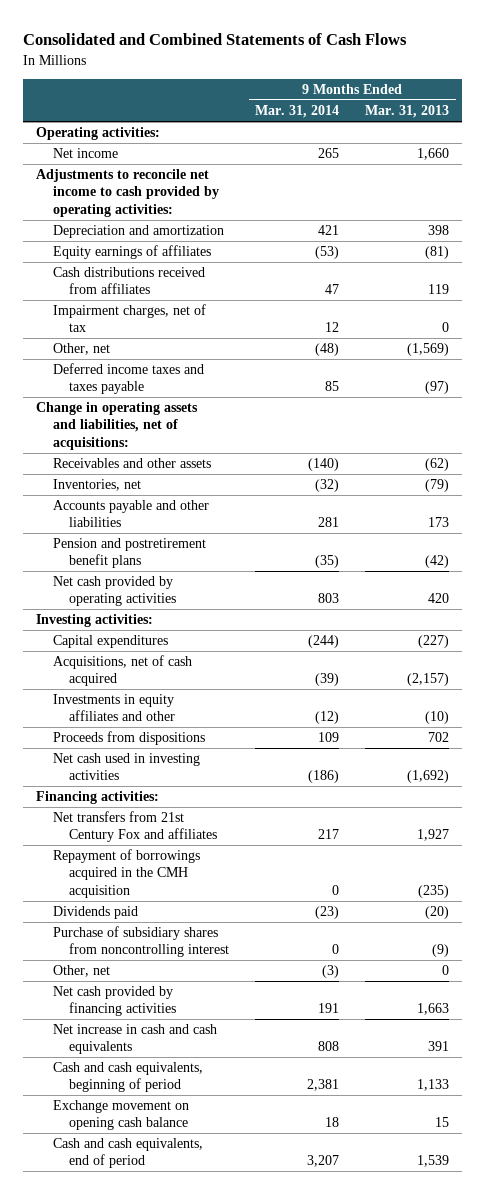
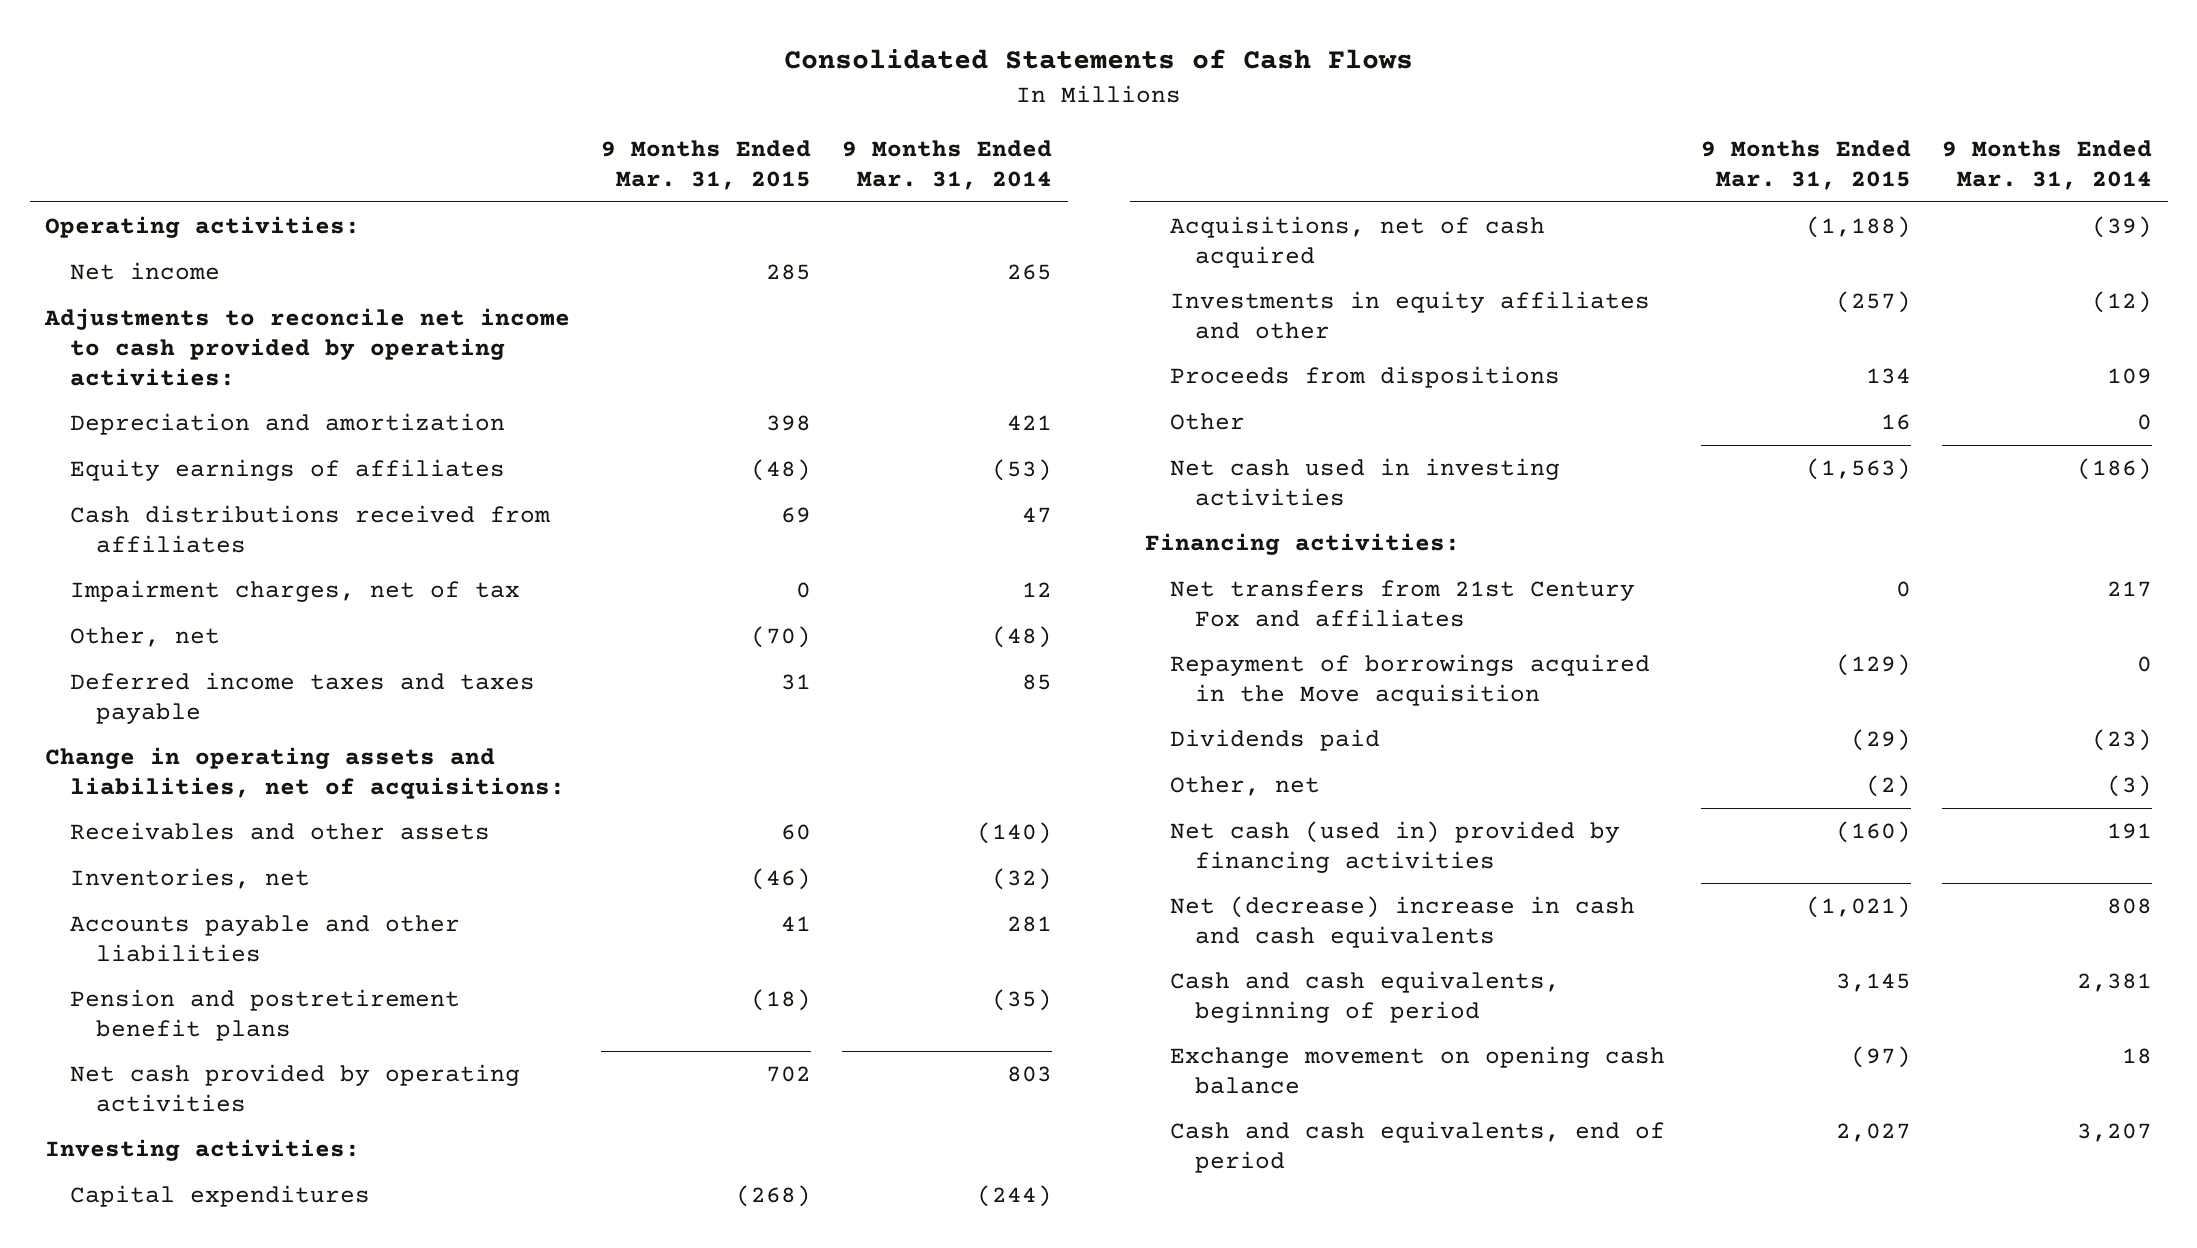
[23,33,408,46] Consolidated and Combined Statements of Cash Flows -> [783,49,1413,70] Consolidated Statements of Cash Flows
[365,105,450,119] Mar. 31, 2013 -> none
none -> [601,140,812,191] 9 Months Ended Mar. 31, 2015
none -> [1170,412,1246,430] Other
[52,849,200,898] Repayment of borrowings acquired in the CMH acquisition -> [1170,653,1651,706] Repayment of borrowings acquired in the Move acquisition
[52,926,230,958] Purchase of subsidiary shares from noncontrolling interest -> none
[52,986,177,1017] Net cash provided by financing activities -> [1170,820,1621,873] Net cash (used in) provided by financing activities
[52,1024,217,1055] Net increase in cash and cash equivalents -> [1170,895,1636,948] Net (decrease) increase in cash and cash equivalents

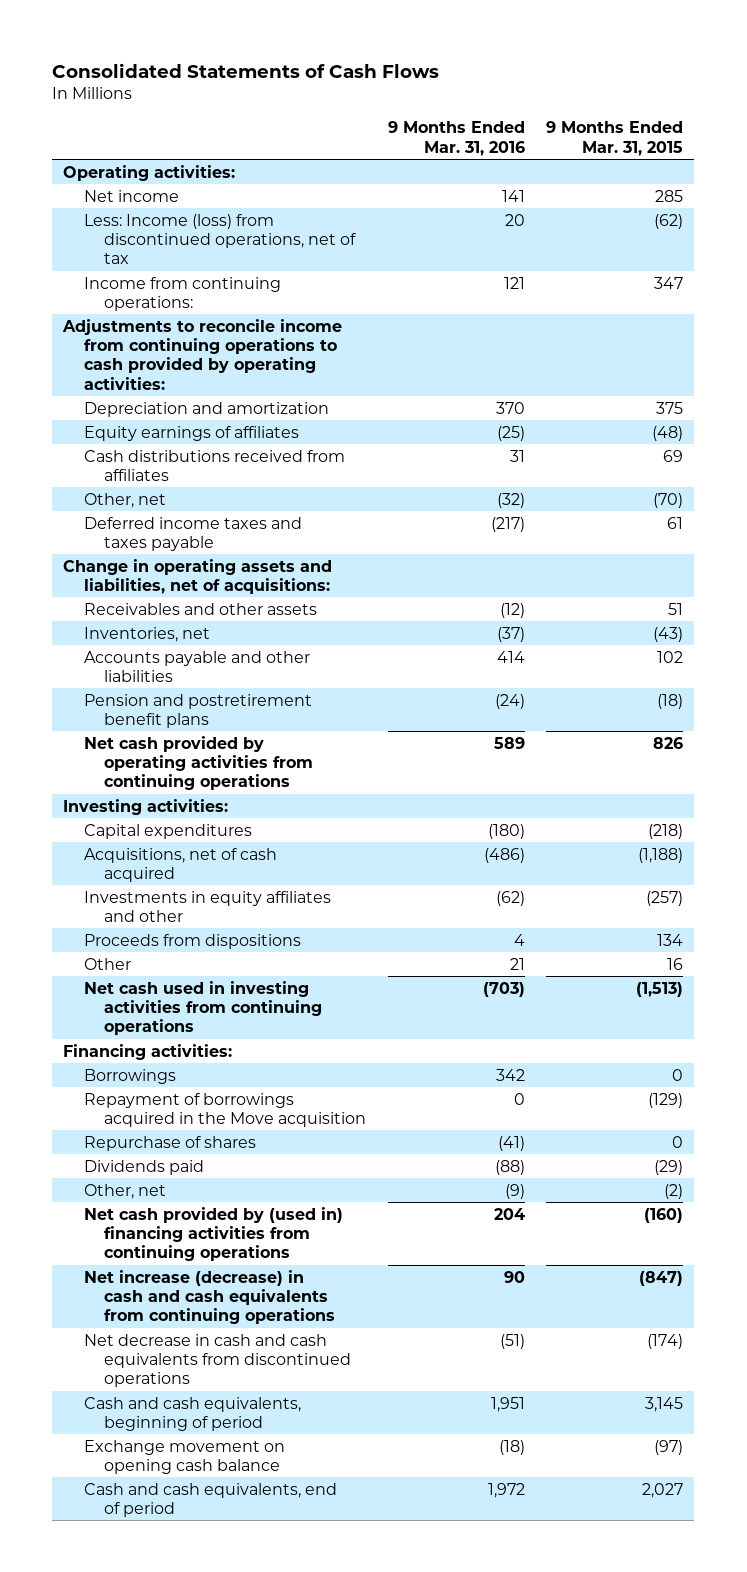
[842,140,1053,191] 9 Months Ended Mar. 31, 2014 -> none
none -> [387,121,525,156] 9 Months Ended Mar. 31, 2016
none -> [83,213,356,265] Less: Income (loss) from discontinued operations, net of tax
none -> [83,276,281,312] Income from continuing operations:
[44,307,571,386] Adjustments to reconcile net income to cash provided by operating activities: -> [62,318,343,390] Adjustments to reconcile income from continuing operations to cash provided by operating activities:
[766,414,812,431] 398 -> [656,401,684,414] 375
[70,579,521,602] Impairment charges, net of tax -> none
[781,673,812,690] 31 -> [667,516,684,529] 61
[781,823,812,840] 60 -> [668,602,684,615] 51
[751,867,812,890] (46) -> [653,626,684,642] (43)
[781,915,812,931] 41 -> [657,650,684,663] 102
[70,1063,521,1112] Net cash provided by operating activities -> [83,735,313,791] Net cash provided by operating activities from continuing operations
[766,1065,812,1082] 702 -> [653,736,684,749] 826
[736,1184,812,1207] (268) -> [648,823,684,839] (218)
[1170,457,1561,506] Net cash used in investing activities -> [83,980,322,1036] Net cash used in investing activities from continuing operations
[1806,457,1912,480] (1,563) -> [636,981,684,997] (1,513)
[1170,579,1636,627] Net transfers from 21st Century Fox and affiliates -> none
none -> [83,1068,176,1084] Borrowings
none -> [83,1135,256,1151] Repurchase of shares
[1170,820,1621,873] Net cash (used in) provided by financing activities -> [83,1206,343,1262] Net cash provided by (used in) financing activities from continuing operations
[1170,895,1636,948] Net (decrease) increase in cash and cash equivalents -> [83,1269,335,1325] Net increase (decrease) in cash and cash equivalents from continuing operations
[1806,895,1912,918] (1,021) -> [639,1270,684,1286] (847)
none -> [83,1333,351,1388] Net decrease in cash and cash equivalents from discontinued operations

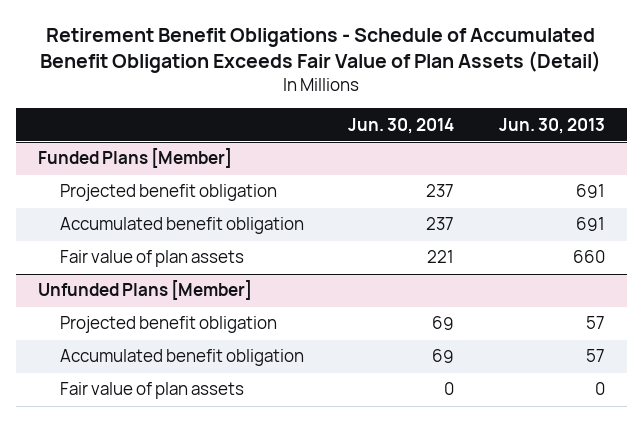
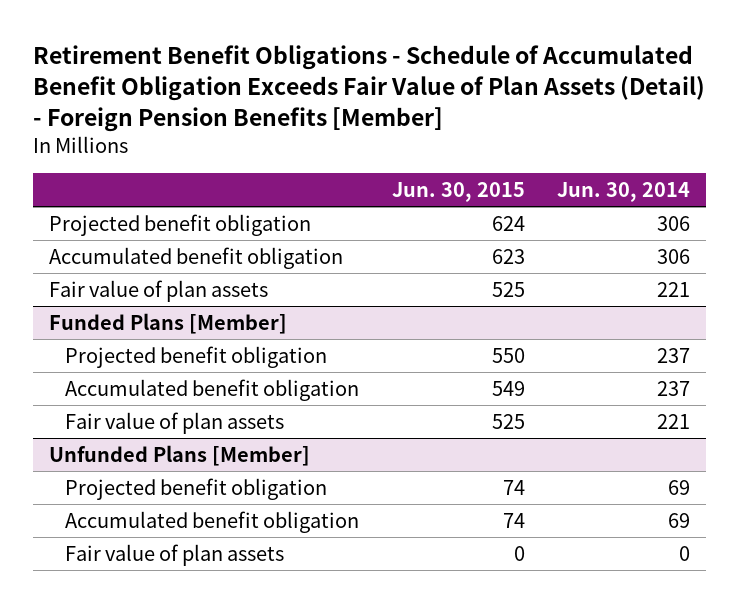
[40,28,602,74] Retirement Benefit Obligations - Schedule of Accumulated Benefit Obligation Exceeds Fair Value of Plan Assets (Detail) -> [32,44,705,133] Retirement Benefit Obligations - Schedule of Accumulated Benefit Obligation Exceeds Fair Value of Plan Assets (Detail) - Foreign Pension Benefits [Member]
[498,117,605,134] Jun. 30, 2013 -> none
none -> [391,181,525,202] Jun. 30, 2015
none -> [49,213,312,236] Projected benefit obligation
none -> [49,246,344,269] Accumulated benefit obligation
none -> [49,279,269,302] Fair value of plan assets

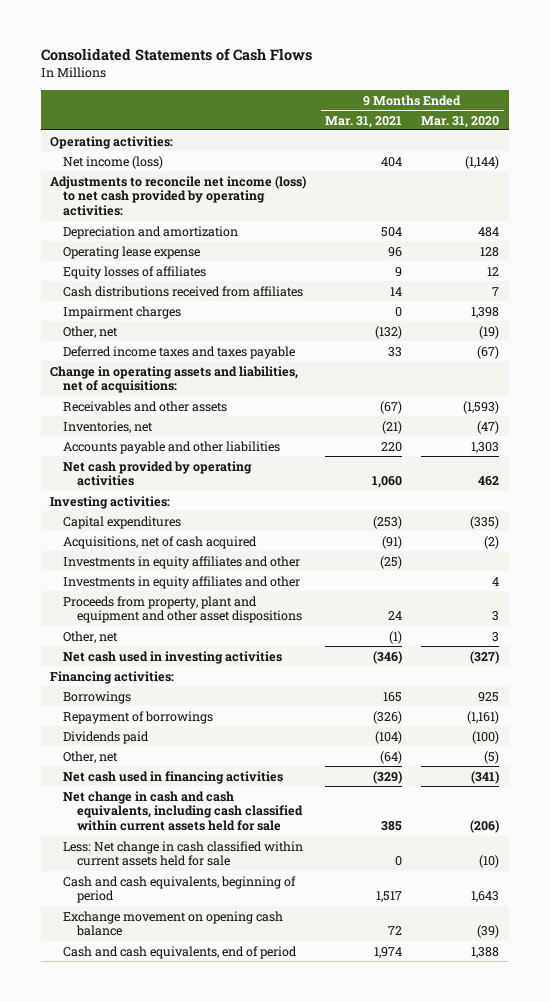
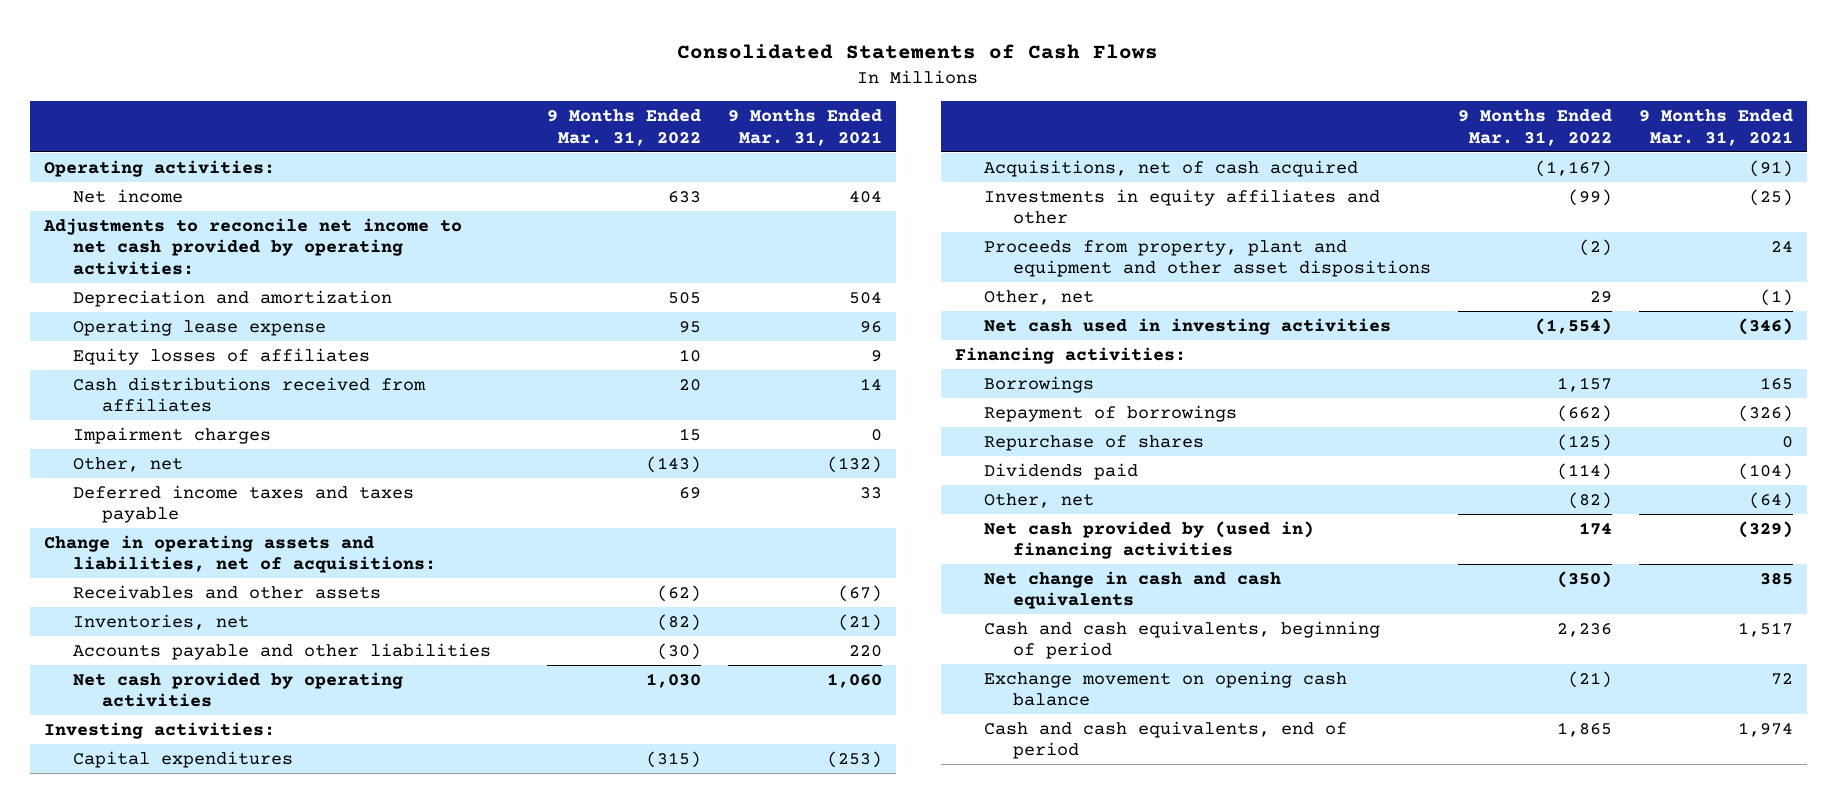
[421,115,500,128] Mar. 31, 2020 -> none
none -> [546,108,701,146] 9 Months Ended Mar. 31, 2022
[63,155,164,169] Net income (loss) -> [72,188,183,203] Net income
[50,175,307,217] Adjustments to reconcile net income (loss) to net cash provided by operating activities: -> [42,217,462,276] Adjustments to reconcile net income to net cash provided by operating activities:
[63,575,301,589] Investments in equity affiliates and other -> none
none -> [983,434,1204,451] Repurchase of shares
[63,840,304,867] Less: Net change in cash classified within current assets held for sale -> none
[63,770,284,784] Net cash used in financing activities -> [983,520,1314,560] Net cash provided by (used in) financing activities
[63,790,303,832] Net change in cash and cash equivalents, including cash classified within current assets held for sale -> [983,570,1281,610] Net change in cash and cash equivalents

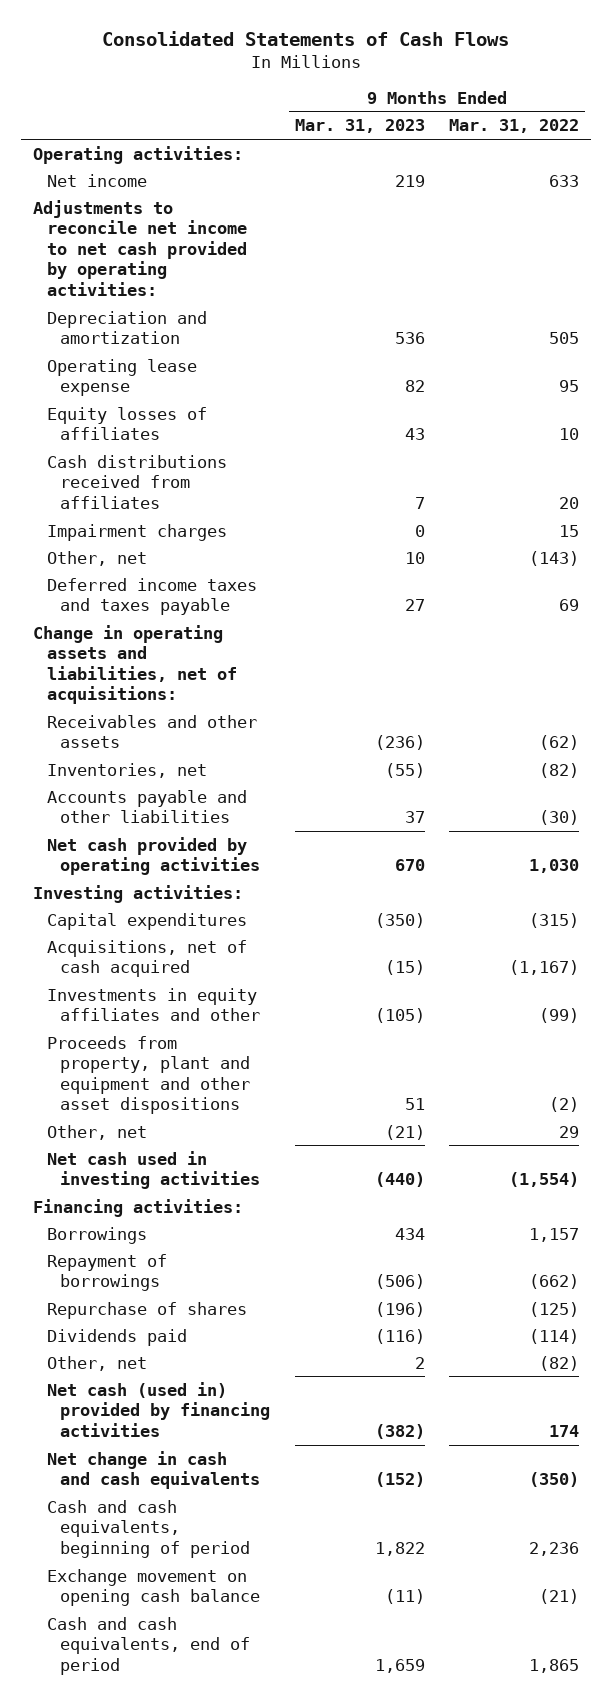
[728,108,883,146] 9 Months Ended Mar. 31, 2021 -> none
none -> [294,119,425,134] Mar. 31, 2023
[983,520,1314,560] Net cash provided by (used in) financing activities -> [46,1381,271,1437] Net cash (used in) provided by financing activities

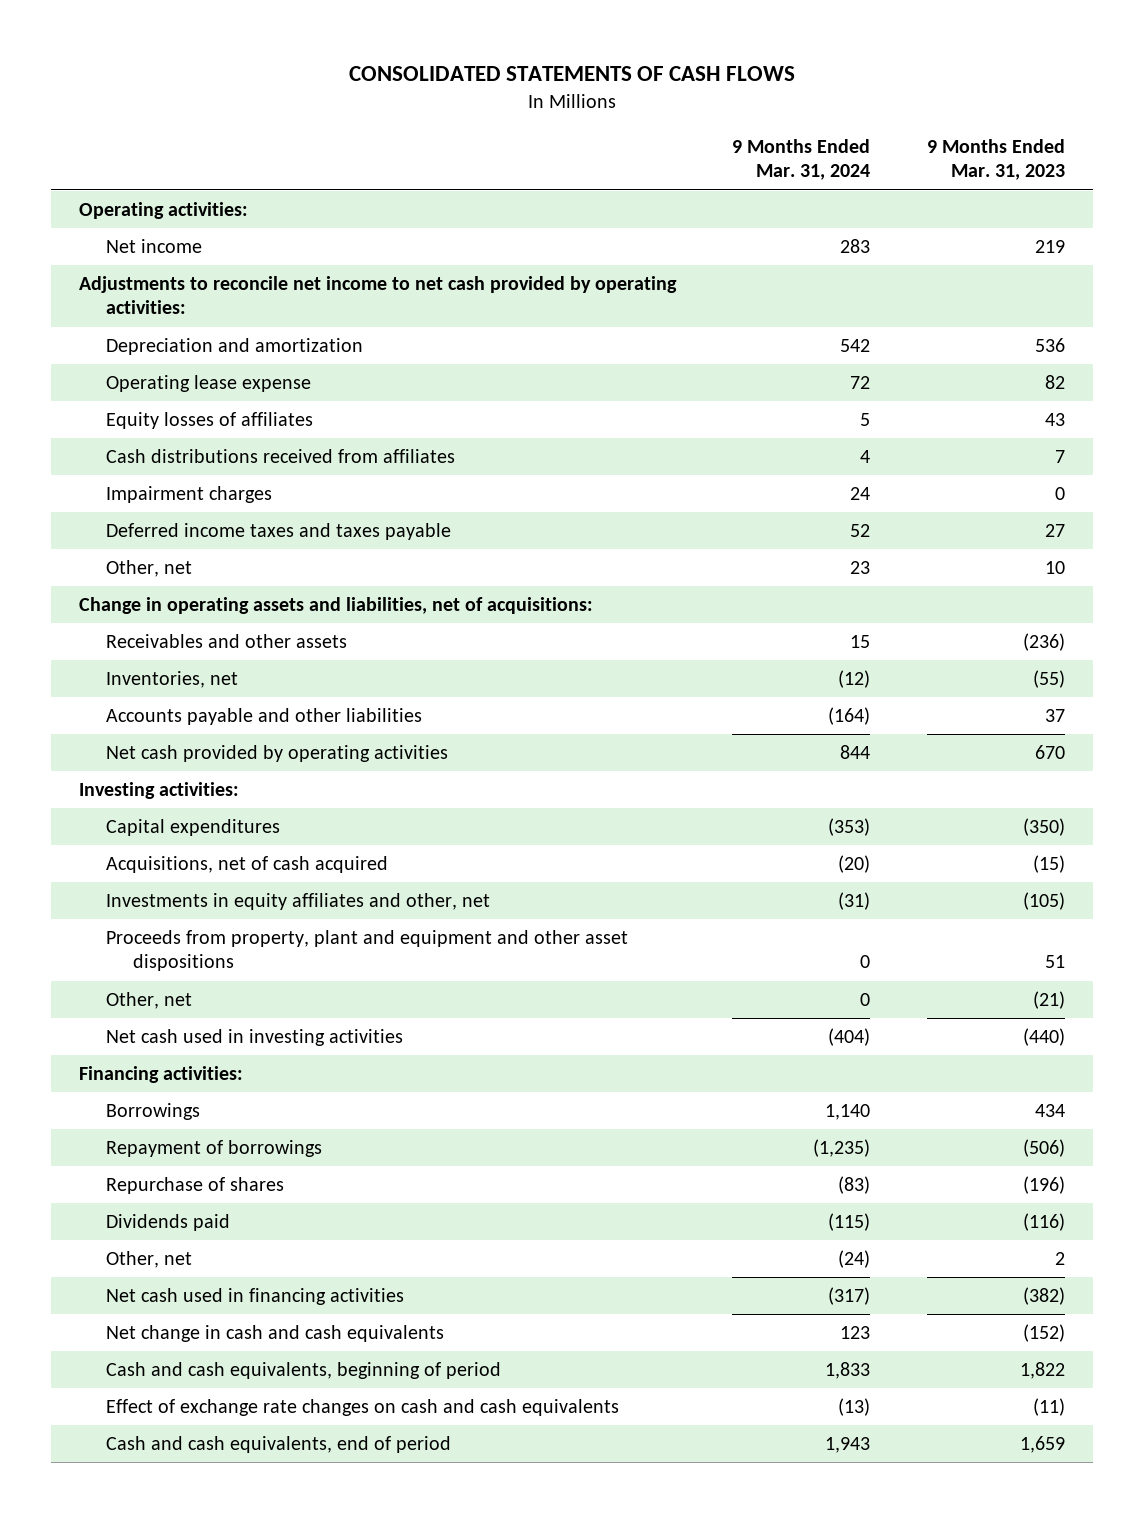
[101,30,509,46] Consolidated Statements of Cash Flows -> [348,66,795,82] CONSOLIDATED STATEMENTS OF CASH FLOWS
[448,119,579,134] Mar. 31, 2022 -> none
none -> [732,138,871,181] 9 Months Ended Mar. 31, 2024
[46,550,147,566] Other, net -> [105,560,192,578] Other, net
[46,987,261,1022] Investments in equity affiliates and other -> [105,893,490,911] Investments in equity affiliates and other, net
[46,1381,271,1437] Net cash (used in) provided by financing activities -> [105,1288,404,1306] Net cash used in financing activities
[46,1568,261,1607] Exchange movement on opening cash balance -> [105,1399,619,1417] Effect of exchange rate changes on cash and cash equivalents

